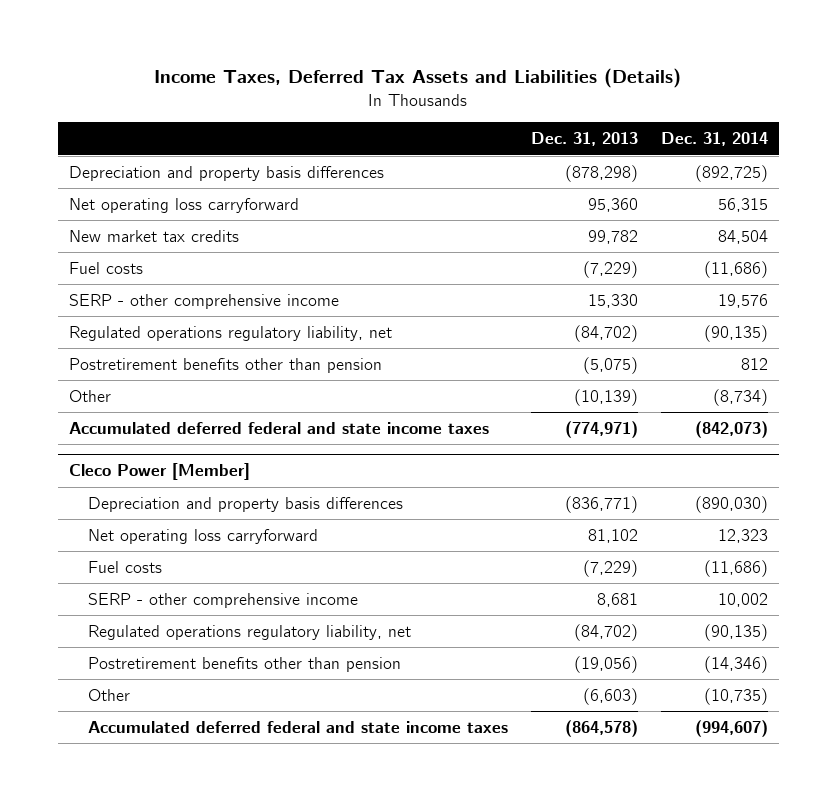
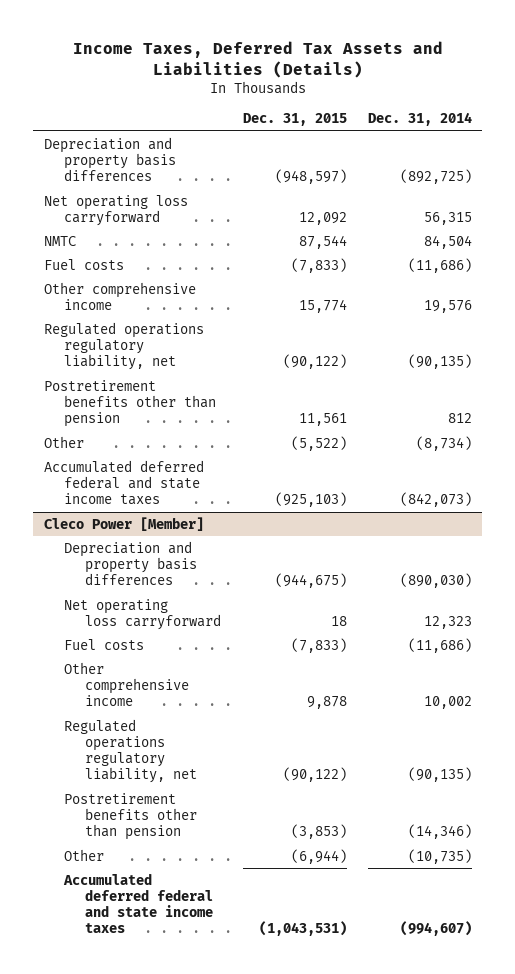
[530,132,638,147] Dec. 31, 2013 -> none
none -> [242,113,347,127] Dec. 31, 2015
[69,229,240,242] New market tax credits -> [43,235,76,246] NMTC
[69,293,340,309] SERP - other comprehensive income -> [43,281,196,310] Other comprehensive income
[88,592,359,608] SERP - other comprehensive income -> [64,661,190,707] Other comprehensive income

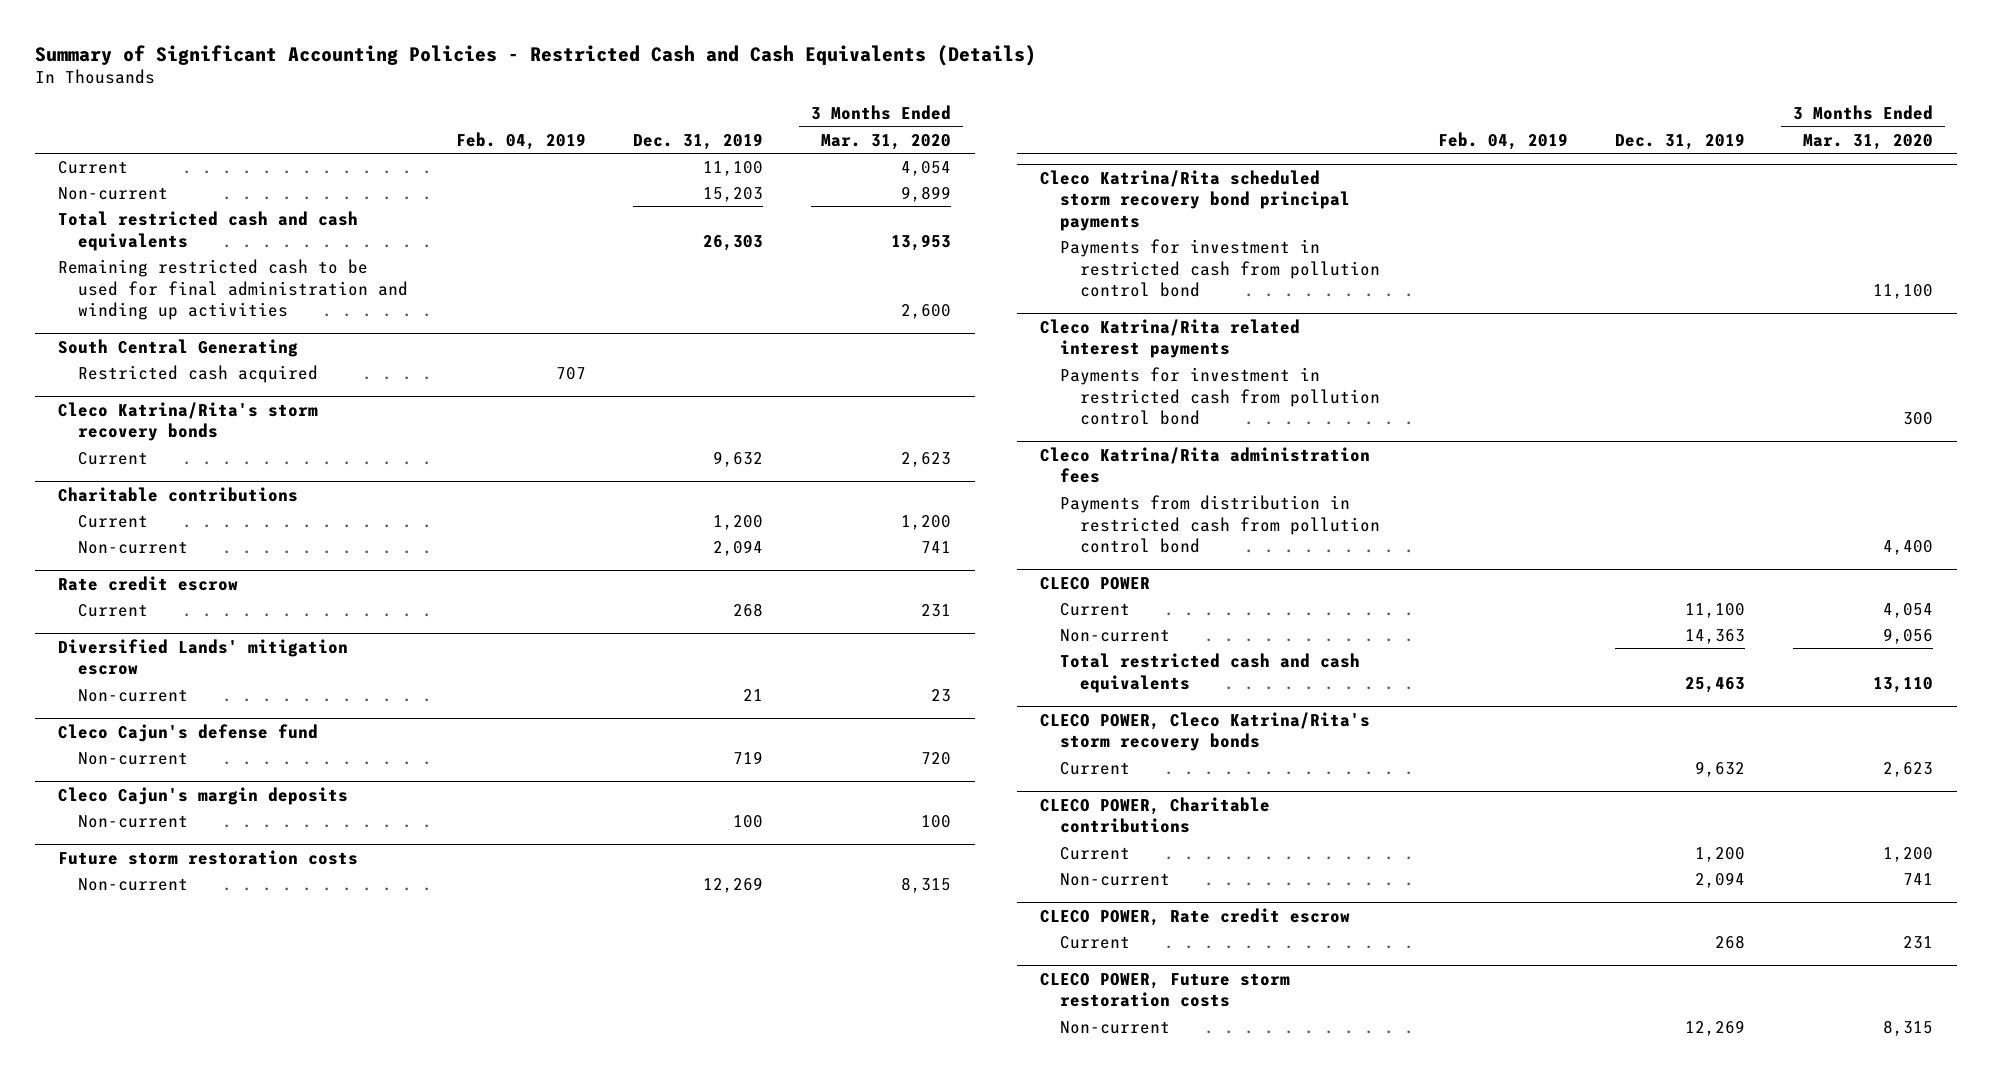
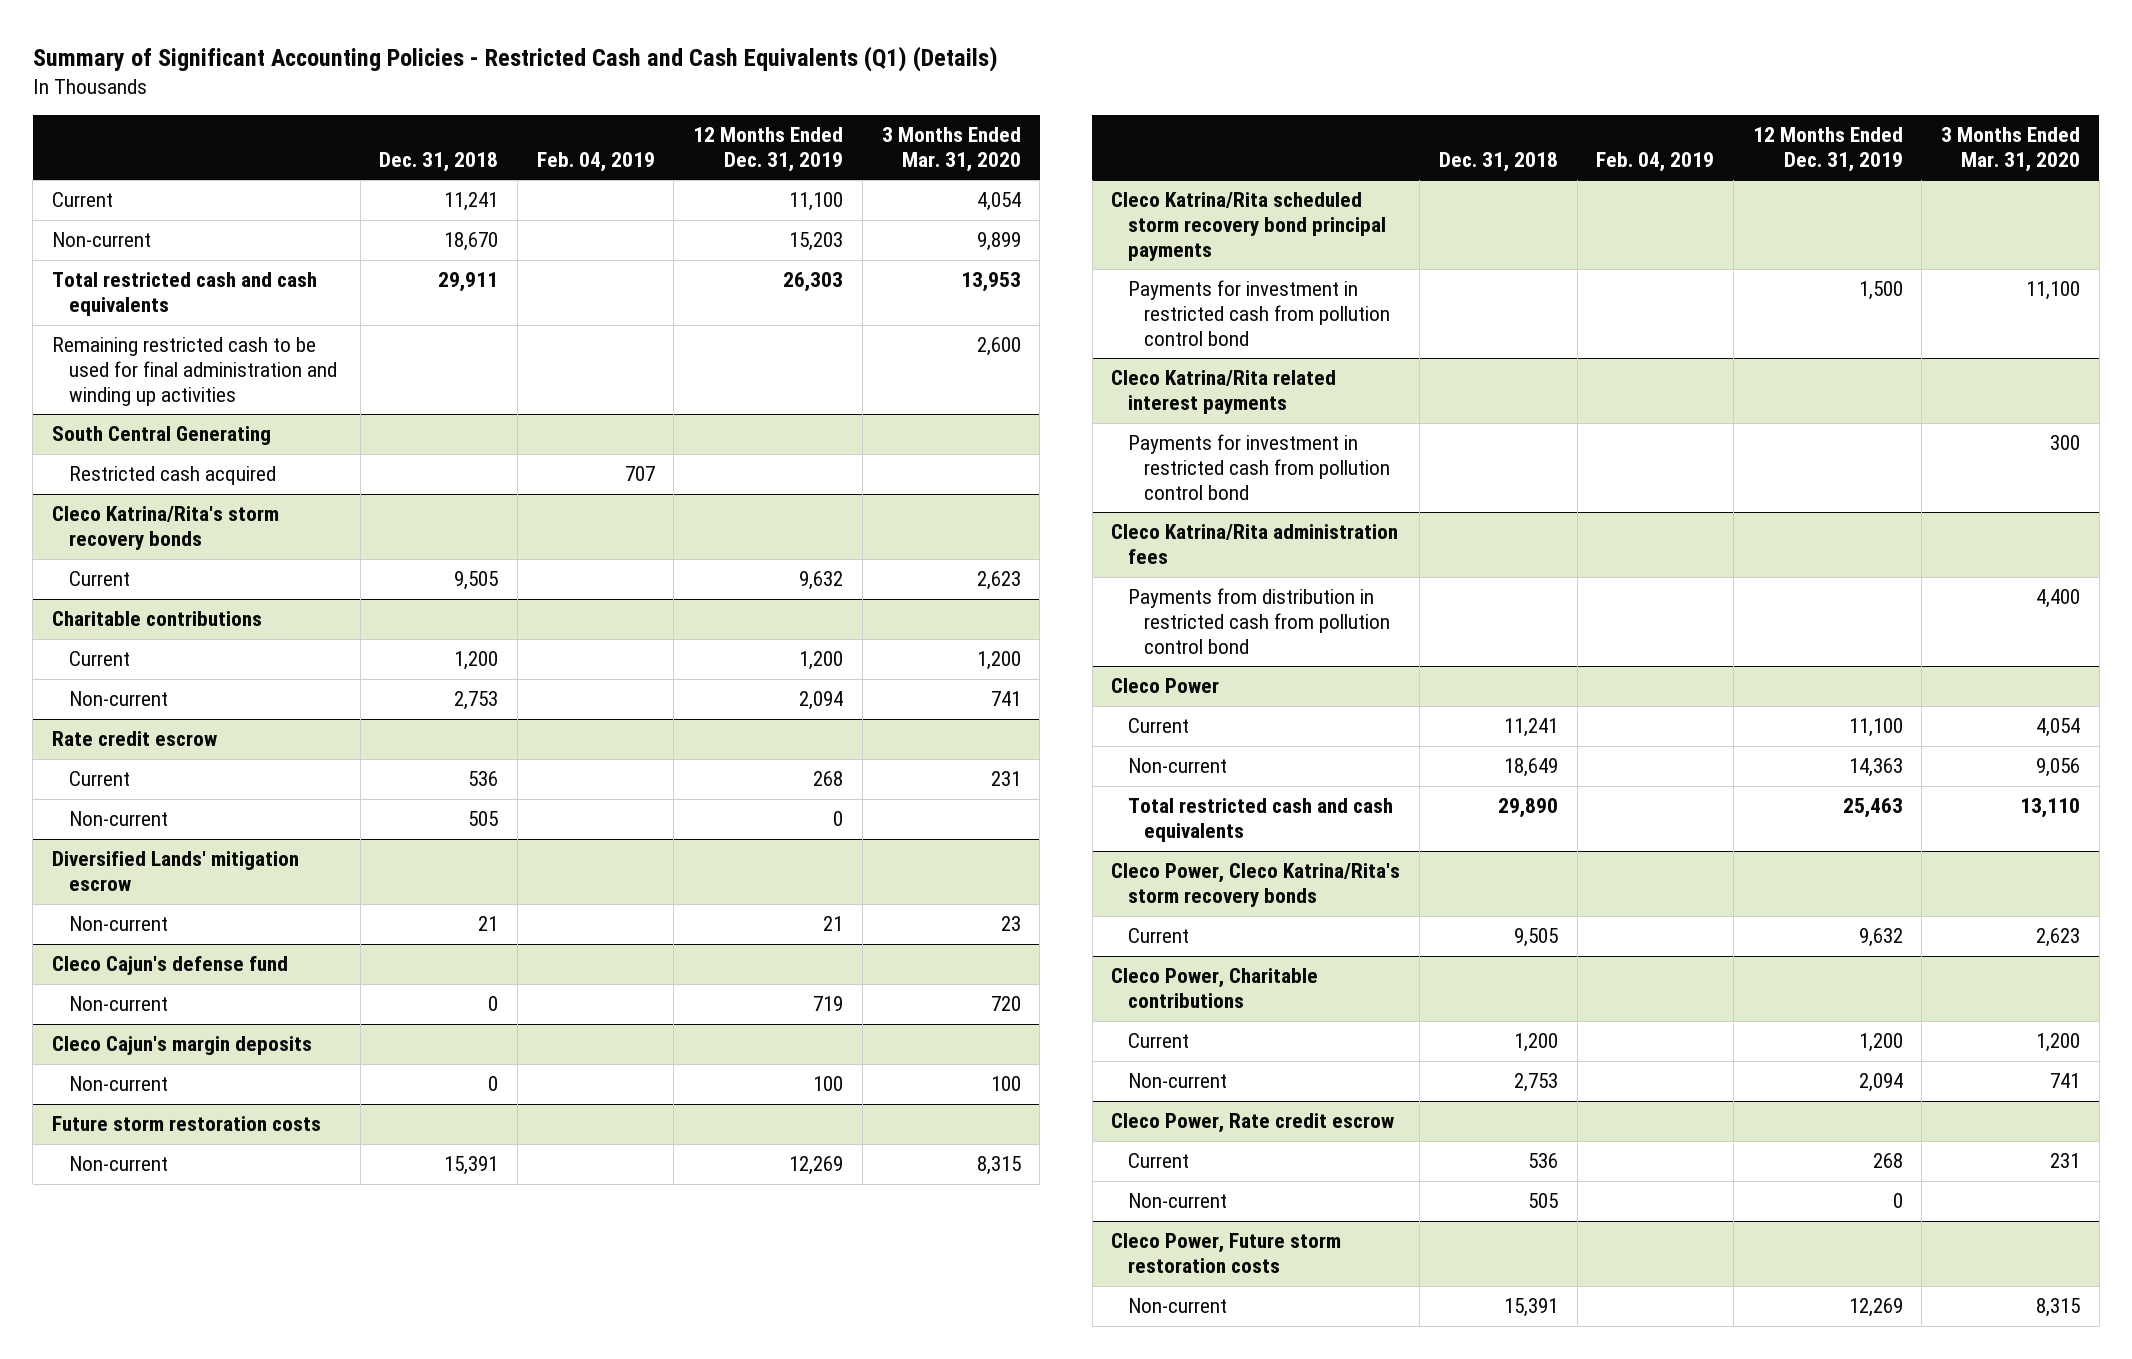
[34,44,1036,66] Summary of Significant Accounting Policies - Restricted Cash and Cash Equivalents (Details) -> [32,45,998,72] Summary of Significant Accounting Policies - Restricted Cash and Cash Equivalents (Q1) (Details)
[633,132,764,150] Dec. 31, 2019 -> none
none -> [379,151,499,172] Dec. 31, 2018
none -> [693,127,844,172] 12 Months Ended Dec. 31, 2019
none -> [68,811,168,827] Non-current
[1040,576,1151,590] CLECO POWER -> [1111,678,1220,694] Cleco Power
[1040,711,1371,752] CLECO POWER, Cleco Katrina/Rita's storm recovery bonds -> [1111,863,1401,908] Cleco Power, Cleco Katrina/Rita's storm recovery bonds
[1040,796,1271,834] CLECO POWER, Charitable contributions -> [1111,968,1319,1009] Cleco Power, Charitable contributions
[1040,907,1351,926] CLECO POWER, Rate credit escrow -> [1111,1113,1395,1134] Cleco Power, Rate credit escrow
none -> [1127,1193,1227,1209] Non-current
[1040,972,1291,1008] CLECO POWER, Future storm restoration costs -> [1111,1233,1342,1274] Cleco Power, Future storm restoration costs

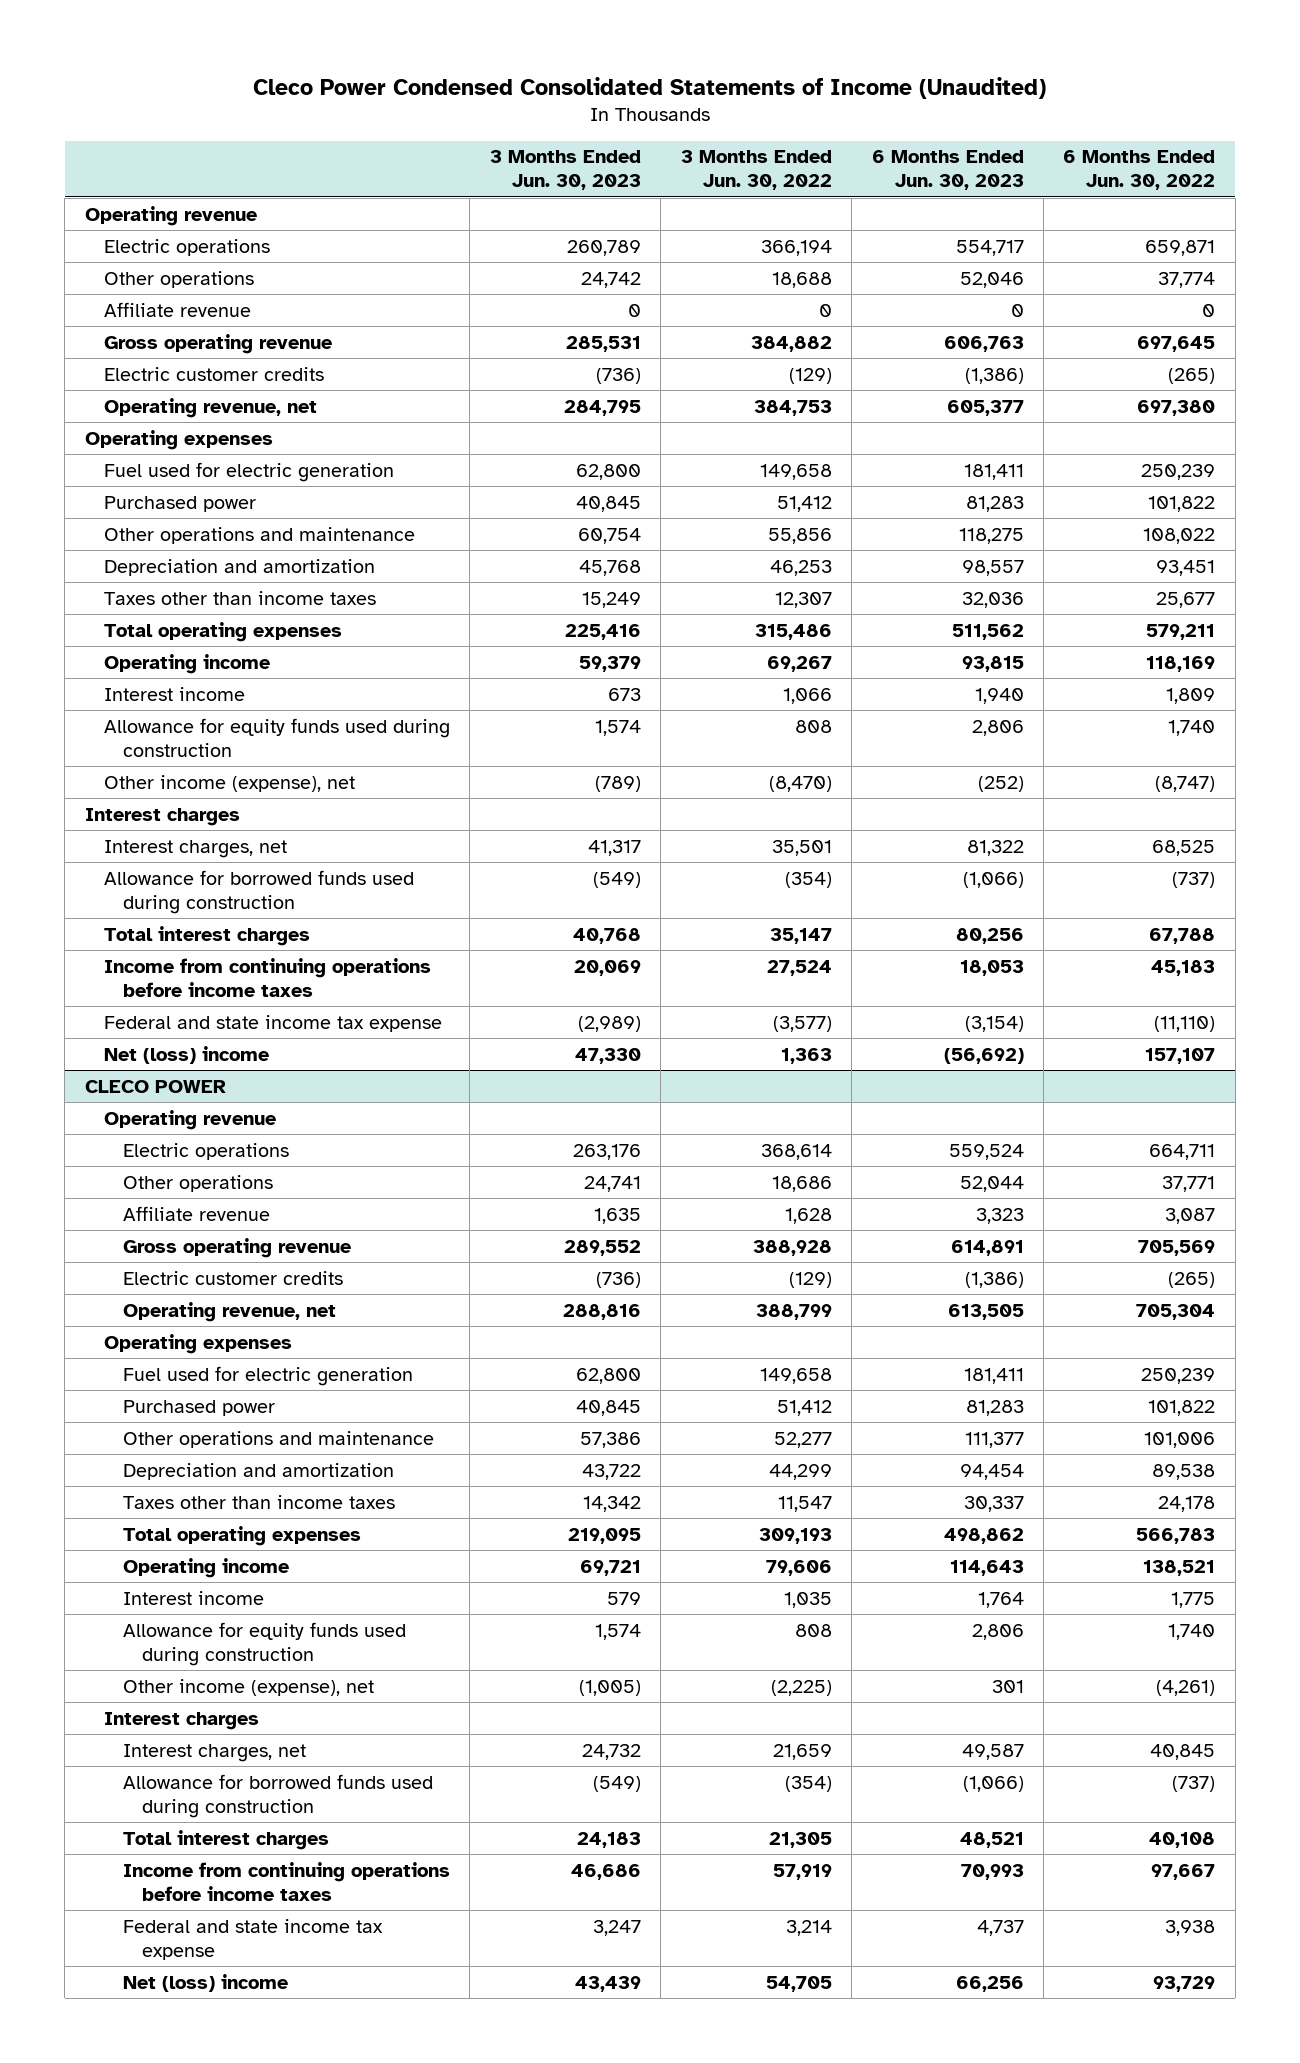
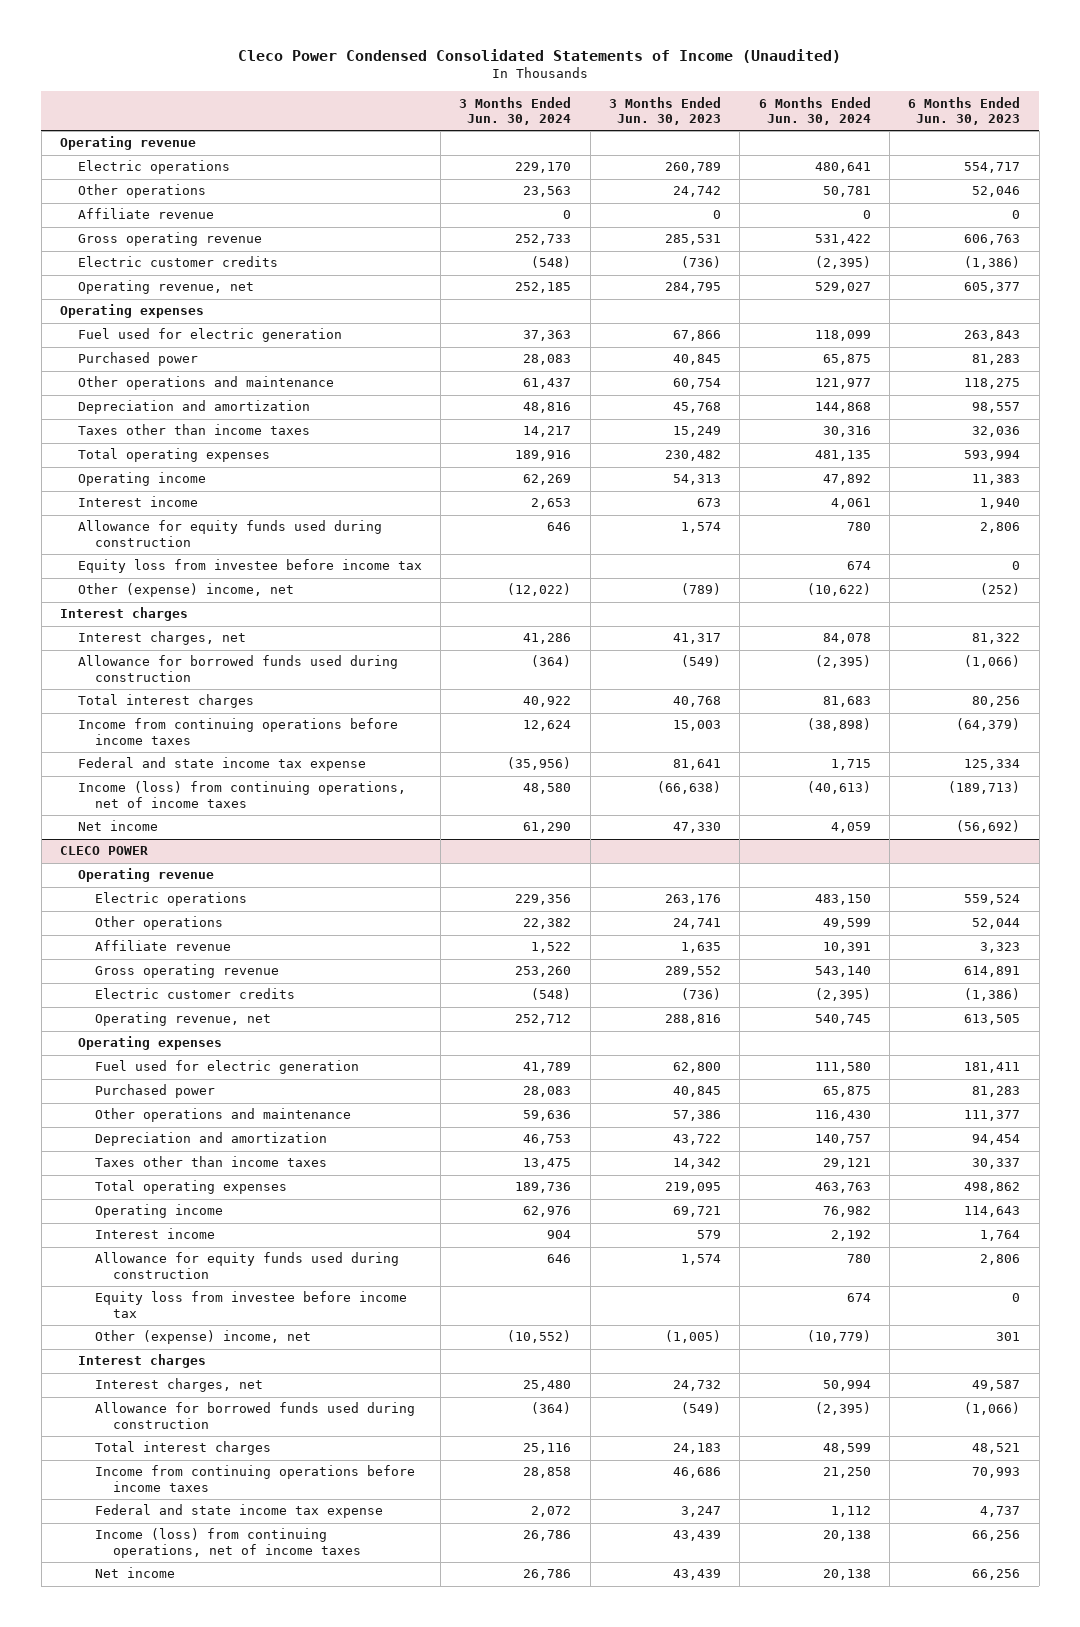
[680,150,832,191] 3 Months Ended Jun. 30, 2022 -> none
[1063,150,1216,191] 6 Months Ended Jun. 30, 2022 -> none
none -> [459,96,572,126] 3 Months Ended Jun. 30, 2024
none -> [758,96,871,126] 6 Months Ended Jun. 30, 2024
[575,463,641,480] 62,800 -> [672,330,721,342] 67,866
[963,463,1024,480] 181,411 -> [964,330,1021,342] 263,843
[564,623,641,640] 225,416 -> [664,450,721,462] 230,482
[951,623,1024,640] 511,562 -> [964,450,1021,462] 593,994
[578,655,641,672] 59,379 -> [672,474,721,486] 54,313
[961,655,1024,672] 93,815 -> [972,474,1021,486] 11,383
none -> [77,559,422,574] Equity loss from investee before income tax
[103,774,355,792] Other income (expense), net -> [77,583,294,598] Other (expense) income, net
[573,959,641,976] 20,069 -> [672,720,721,732] 15,003
[959,959,1024,976] 18,053 -> [956,718,1021,732] (64,379)
[577,1015,641,1032] (2,989) -> [672,759,721,771] 81,641
[964,1015,1024,1032] (3,154) -> [964,759,1021,771] 125,334
none -> [77,781,406,808] Income (loss) from continuing operations, net of income taxes
[103,1045,269,1064] Net (loss) income -> [77,820,158,832] Net income
none -> [95,1291,408,1318] Equity loss from investee before income tax
[122,1678,374,1696] Other income (expense), net -> [95,1330,312,1345] Other (expense) income, net
none -> [95,1528,362,1558] Income (loss) from continuing operations, net of income taxes
[122,1973,288,1992] Net (loss) income -> [95,1567,176,1579] Net income

